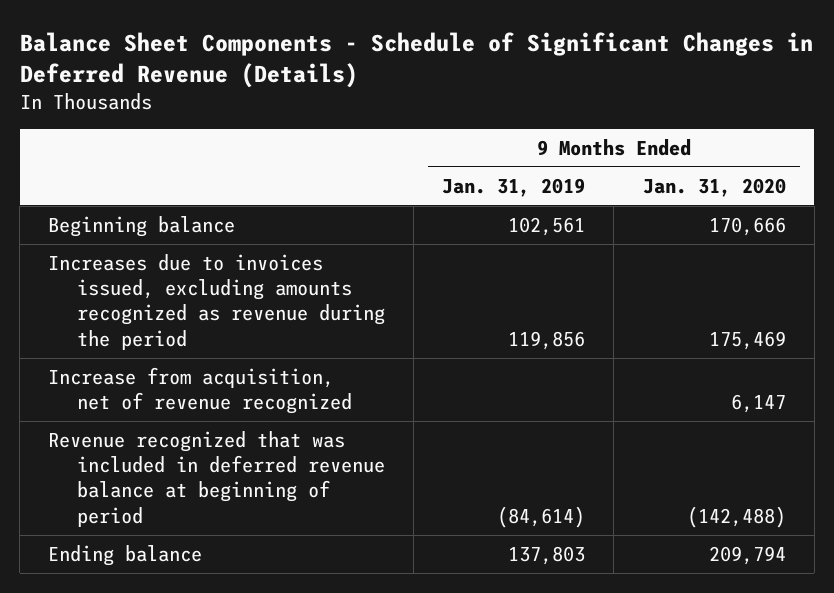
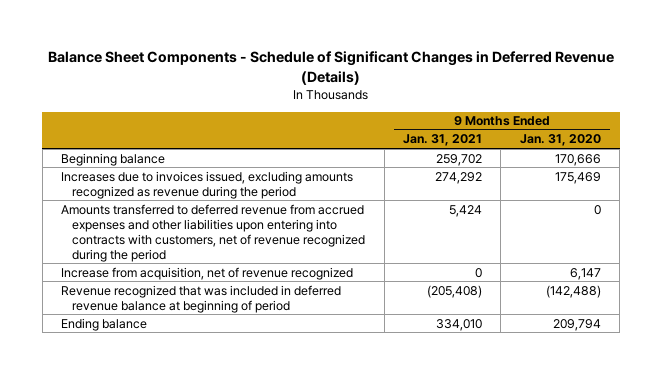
[442,177,586,197] Jan. 31, 2019 -> none
none -> [403,134,483,147] Jan. 31, 2021
none -> [61,203,366,262] Amounts transferred to deferred revenue from accrued expenses and other liabilities upon entering into contracts with customers, net of revenue recognized during the period

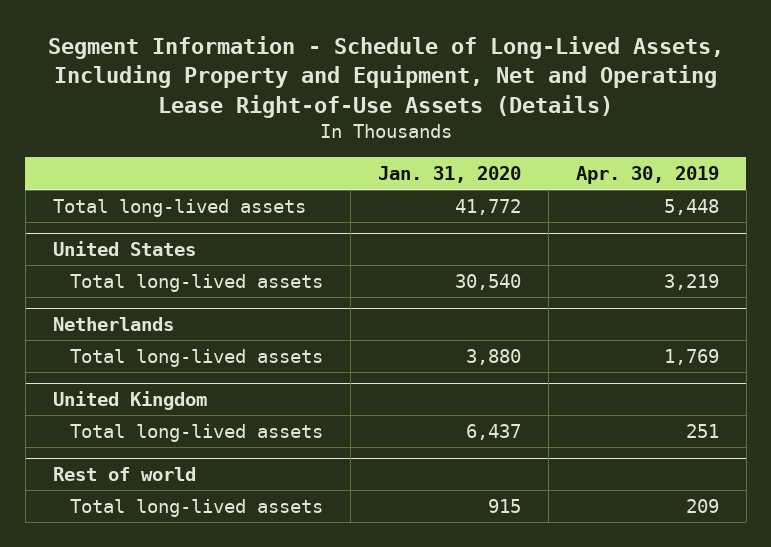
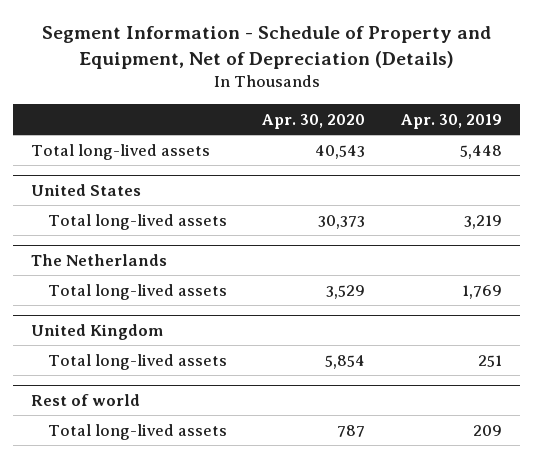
[47,36,724,118] Segment Information - Schedule of Long-Lived Assets, Including Property and Equipment, Net and Operating Lease Right-of-Use Assets (Details) -> [41,26,491,70] Segment Information - Schedule of Property and Equipment, Net of Depreciation (Details)
[377,165,521,183] Jan. 31, 2020 -> none
none -> [262,113,366,129] Apr. 30, 2020
[52,317,174,332] Netherlands -> [31,254,168,267] The Netherlands

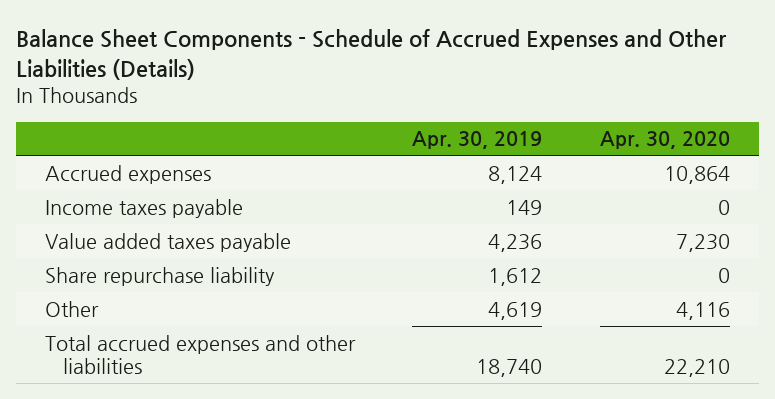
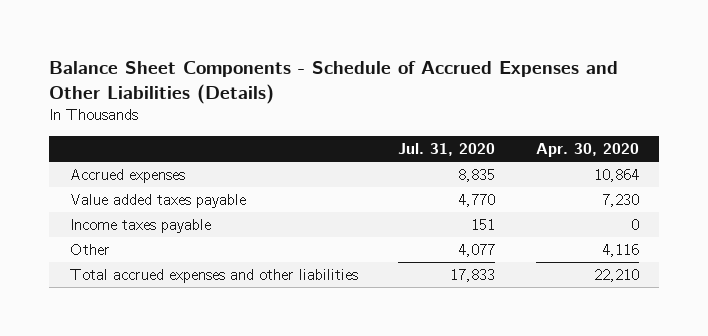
[412,131,543,150] Apr. 30, 2019 -> none
none -> [398,143,496,157] Jul. 31, 2020
[44,266,275,286] Share repurchase liability -> none
[44,198,243,218] Income taxes payable -> [69,219,211,234] Income taxes payable

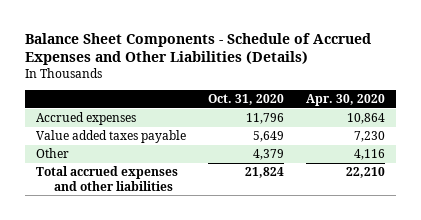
[398,143,496,157] Jul. 31, 2020 -> none
none -> [207,94,284,106] Oct. 31, 2020
[69,219,211,234] Income taxes payable -> none

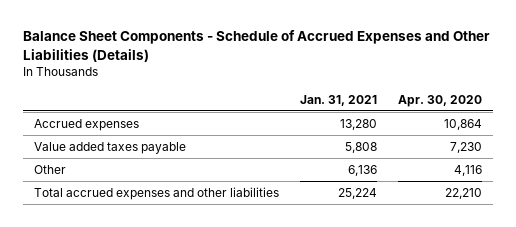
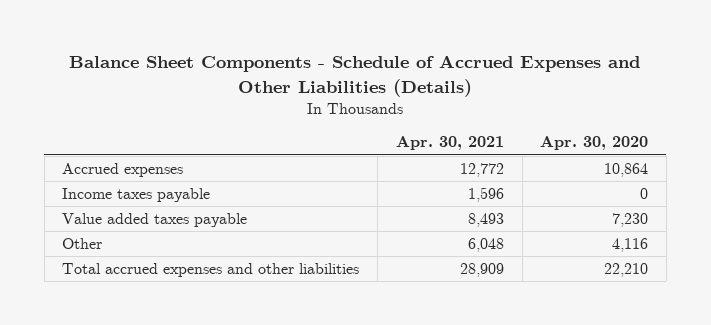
[299,94,377,106] Jan. 31, 2021 -> none
none -> [395,136,504,151] Apr. 30, 2021
none -> [62,187,211,202] Income taxes payable

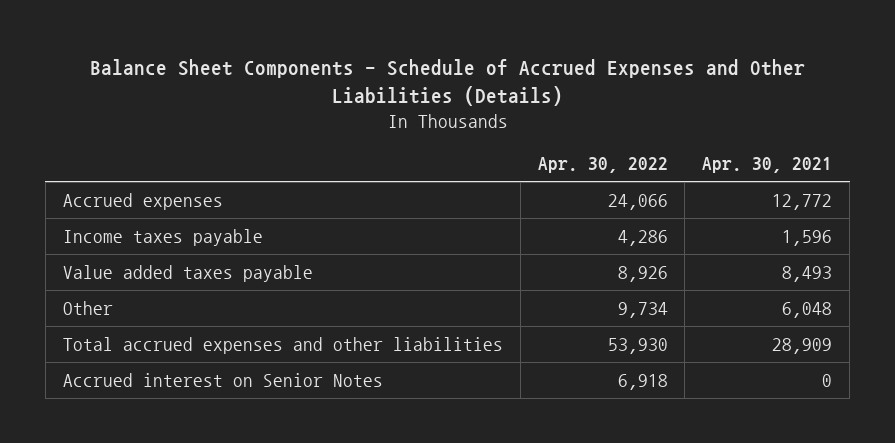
[540,136,649,151] Apr. 30, 2020 -> none
none -> [537,157,668,174] Apr. 30, 2022
none -> [62,373,383,388] Accrued interest on Senior Notes

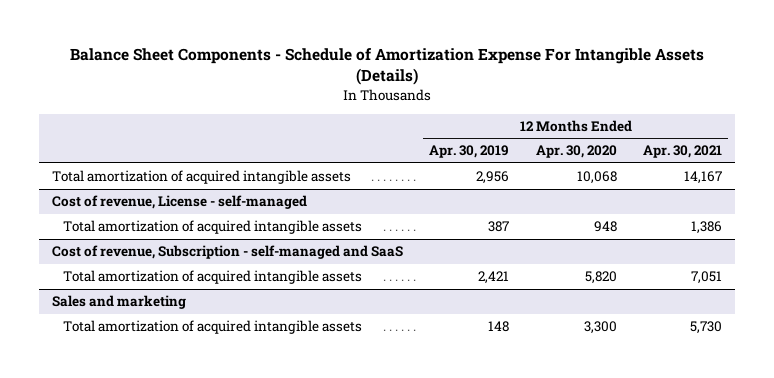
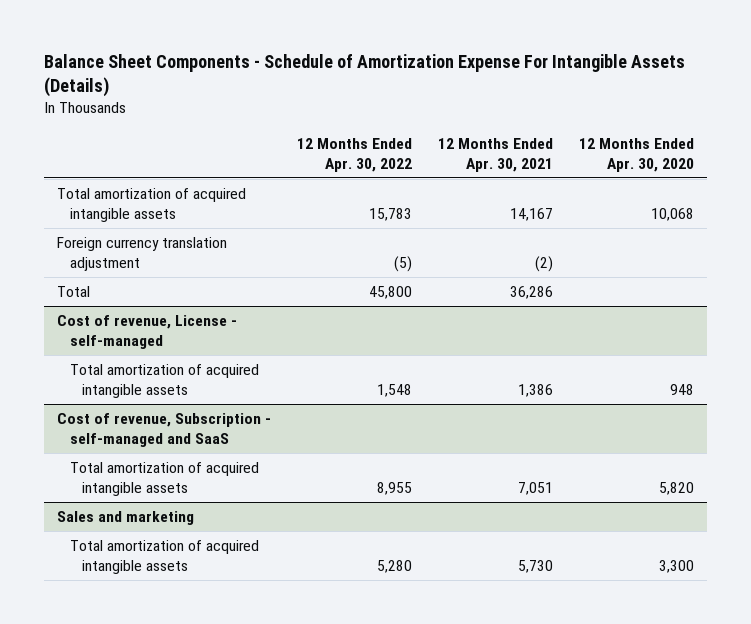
[429,145,510,159] Apr. 30, 2019 -> none
none -> [296,138,412,172] 12 Months Ended Apr. 30, 2022
none -> [56,237,227,271] Foreign currency translation adjustment
none -> [56,286,90,298] Total

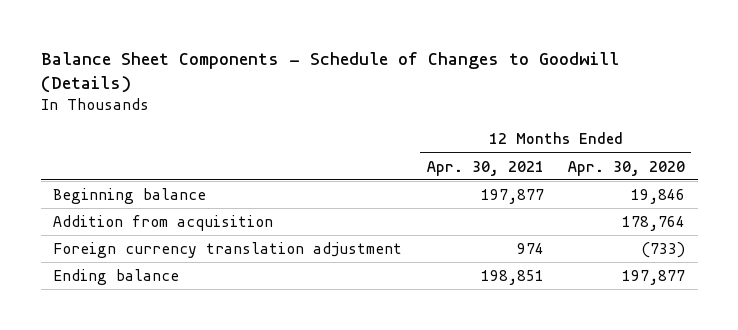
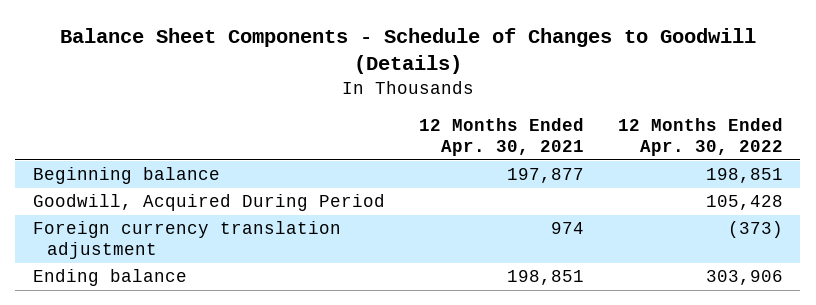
[568,160,686,176] Apr. 30, 2020 -> none
none -> [618,117,784,157] 12 Months Ended Apr. 30, 2022
[52,214,273,231] Addition from acquisition -> [32,194,385,212] Goodwill, Acquired During Period

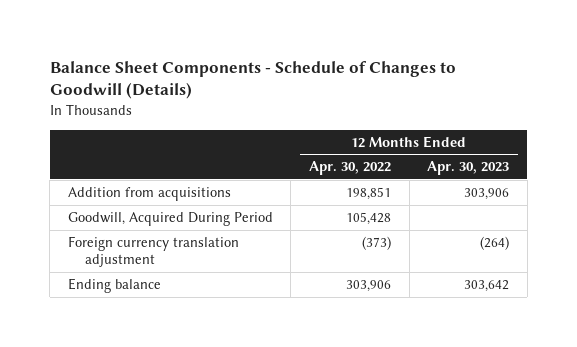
[418,117,584,157] 12 Months Ended Apr. 30, 2021 -> none
none -> [427,161,510,176] Apr. 30, 2023
[32,167,220,185] Beginning balance -> [67,187,231,202] Addition from acquisitions

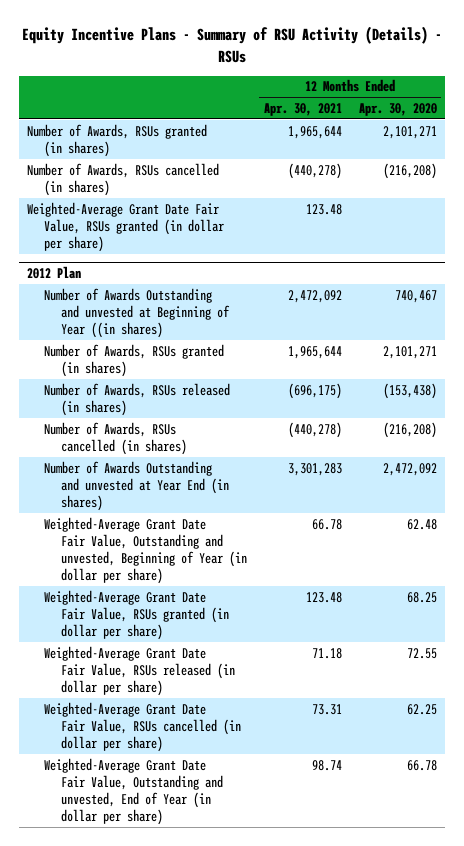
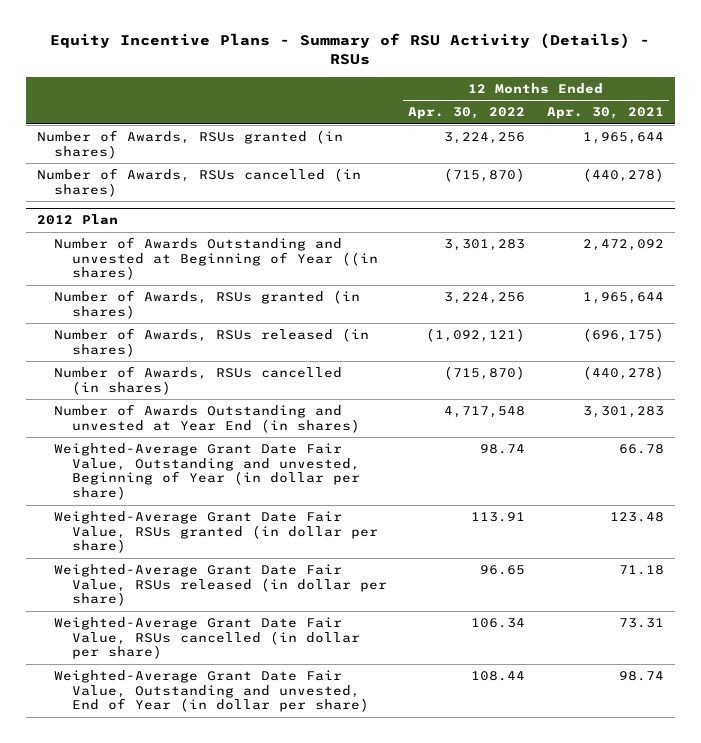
[358,102,437,116] Apr. 30, 2020 -> none
none -> [408,107,526,120] Apr. 30, 2022
[27,201,224,253] Weighted-Average Grant Date Fair Value, RSUs granted (in dollar per share) -> none

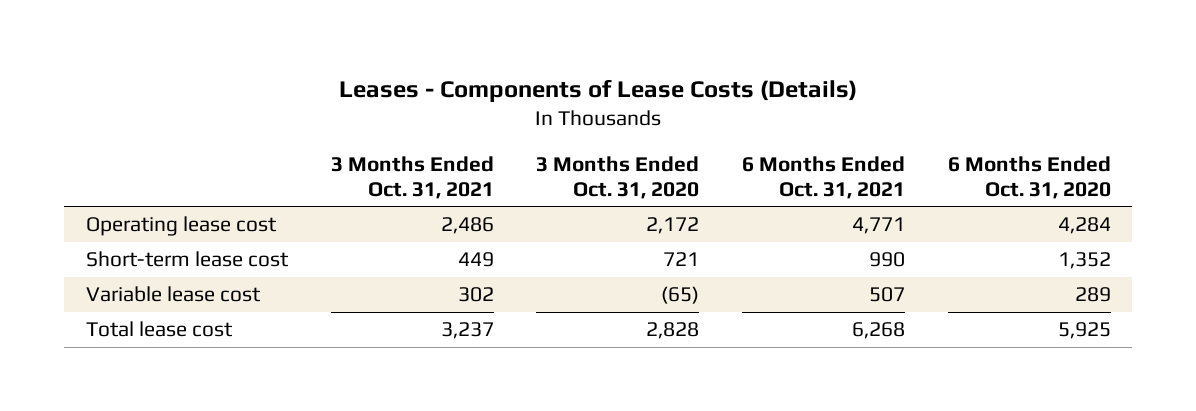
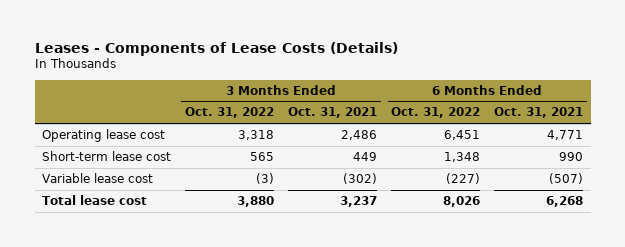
[536,155,700,199] 3 Months Ended Oct. 31, 2020 -> none
[947,155,1111,199] 6 Months Ended Oct. 31, 2020 -> none
none -> [184,107,274,119] Oct. 31, 2022
none -> [391,107,481,119] Oct. 31, 2022
[457,287,494,303] 302 -> [343,173,378,185] (302)
[868,287,905,303] 507 -> [549,173,584,185] (507)

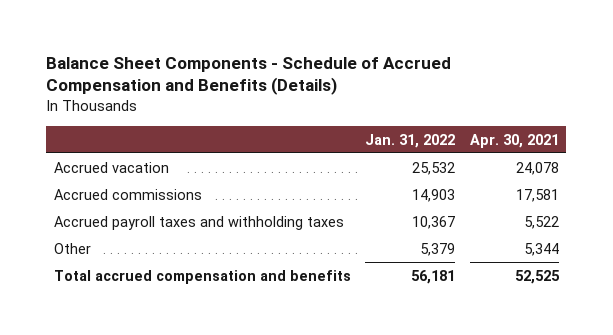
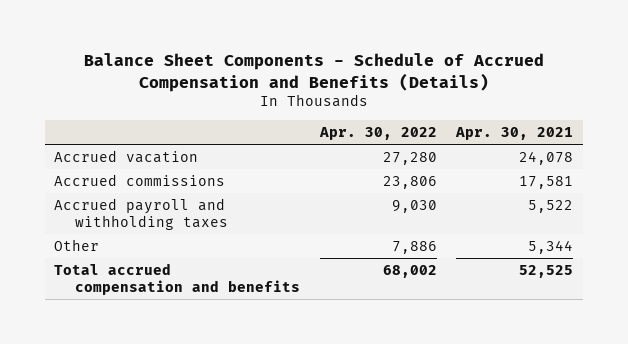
[365,133,456,148] Jan. 31, 2022 -> none
none -> [318,126,437,140] Apr. 30, 2022
[53,215,344,230] Accrued payroll taxes and withholding taxes -> [54,197,229,231] Accrued payroll and withholding taxes

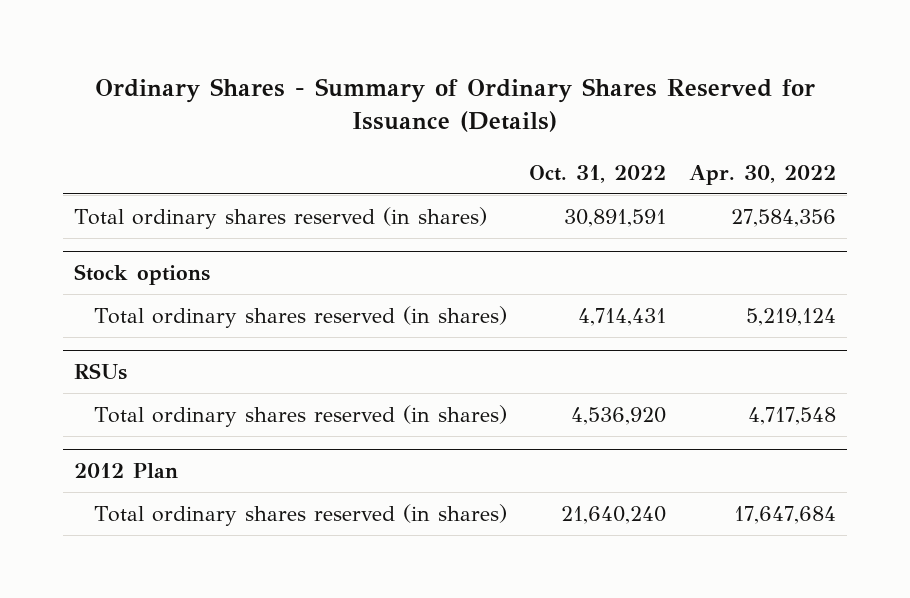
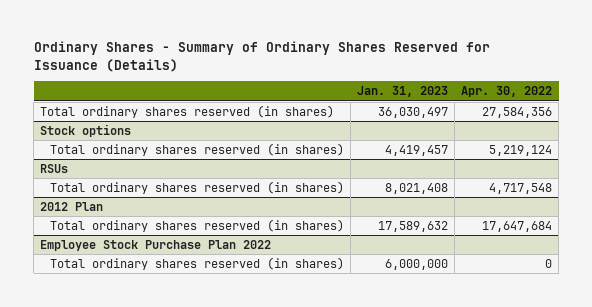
[529,164,667,183] Oct. 31, 2022 -> none
none -> [357,86,449,98] Jan. 31, 2023
none -> [40,239,272,251] Employee Stock Purchase Plan 2022
none -> [50,256,345,270] Total ordinary shares reserved (in shares)

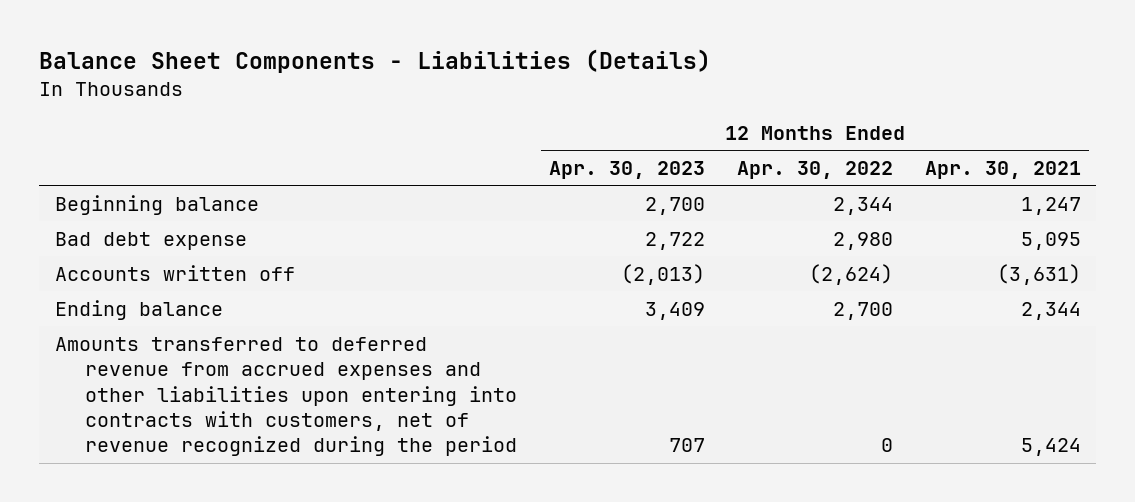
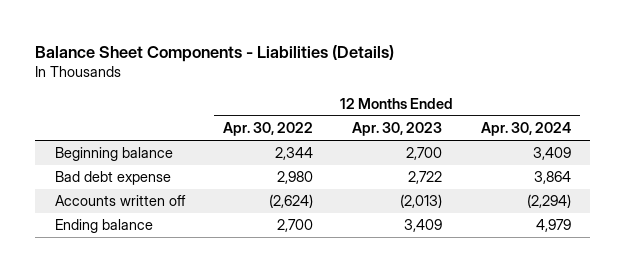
[924,160,1081,179] Apr. 30, 2021 -> none
none -> [480,122,571,137] Apr. 30, 2024
[54,336,517,457] Amounts transferred to deferred revenue from accrued expenses and other liabilities upon entering into contracts with customers, net of revenue recognized during the period -> none

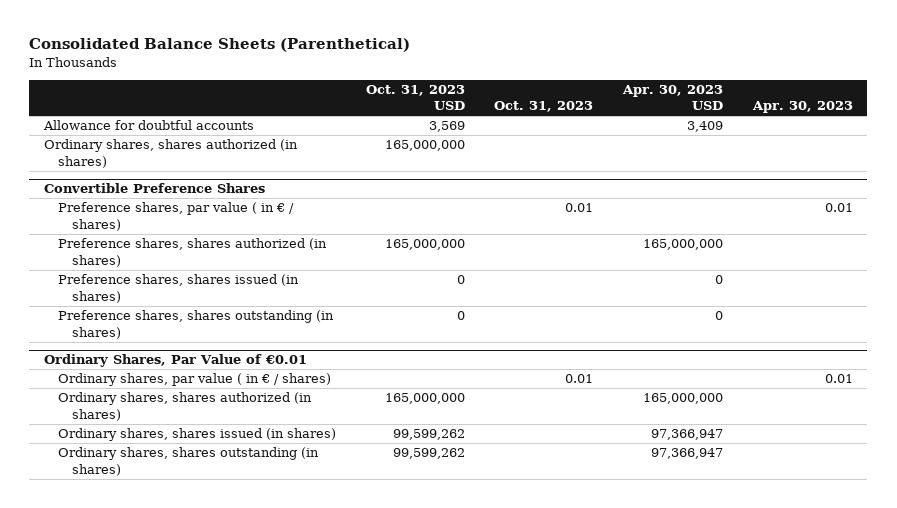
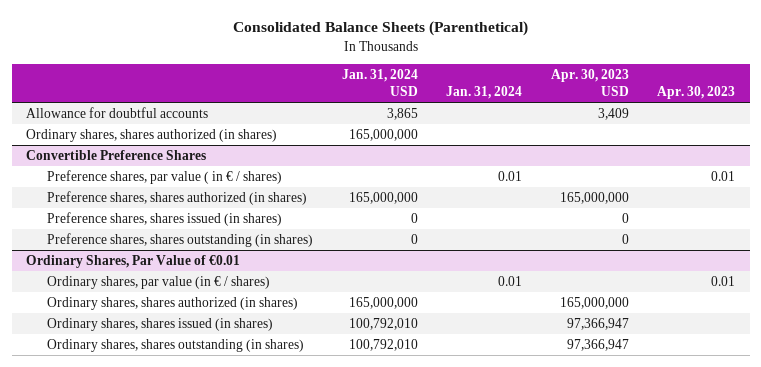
[365,85,465,111] Oct. 31, 2023 USD -> none
[494,101,594,113] Oct. 31, 2023 -> none
none -> [341,68,418,96] Jan. 31, 2024 USD
none -> [446,85,523,99] Jan. 31, 2024
[58,373,332,387] Ordinary shares, par value ( in € / shares) -> [46,276,270,290] Ordinary shares, par value (in € / shares)

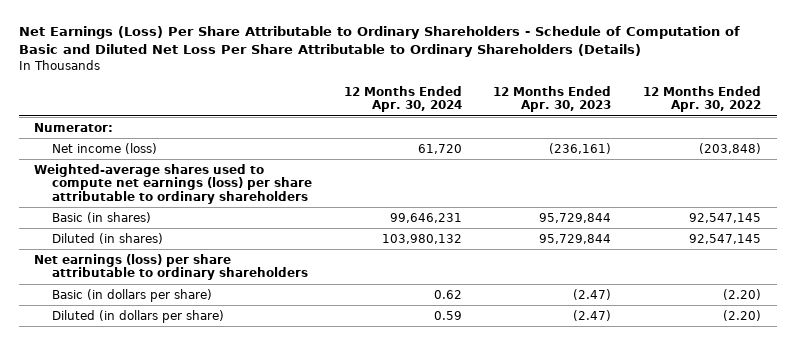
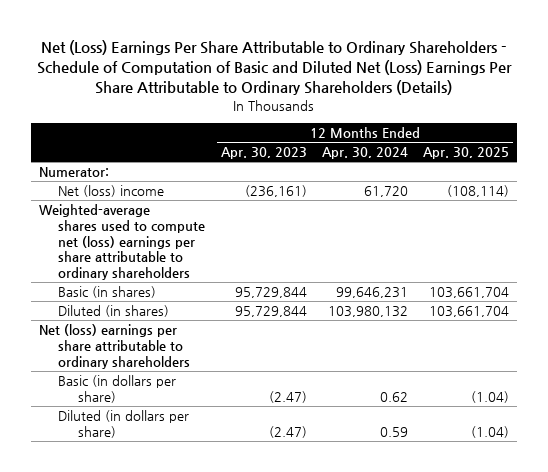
[18,26,740,58] Net Earnings (Loss) Per Share Attributable to Ordinary Shareholders - Schedule of Computation of Basic and Diluted Net Loss Per Share Attributable to Ordinary Shareholders (Details) -> [36,39,512,96] Net (Loss) Earnings Per Share Attributable to Ordinary Shareholders - Schedule of Computation of Basic and Diluted Net (Loss) Earnings Per Share Attributable to Ordinary Shareholders (Details)
[642,85,761,113] 12 Months Ended Apr. 30, 2022 -> none
none -> [423,147,510,160] Apr. 30, 2025
[52,142,158,154] Net income (loss) -> [58,185,165,198] Net (loss) income
[34,163,313,204] Weighted-average shares used to compute net earnings (loss) per share attributable to ordinary shareholders -> [38,204,206,281] Weighted-average shares used to compute net (loss) earnings per share attributable to ordinary shareholders
[34,253,309,281] Net earnings (loss) per share attributable to ordinary shareholders -> [38,324,191,369] Net (loss) earnings per share attributable to ordinary shareholders

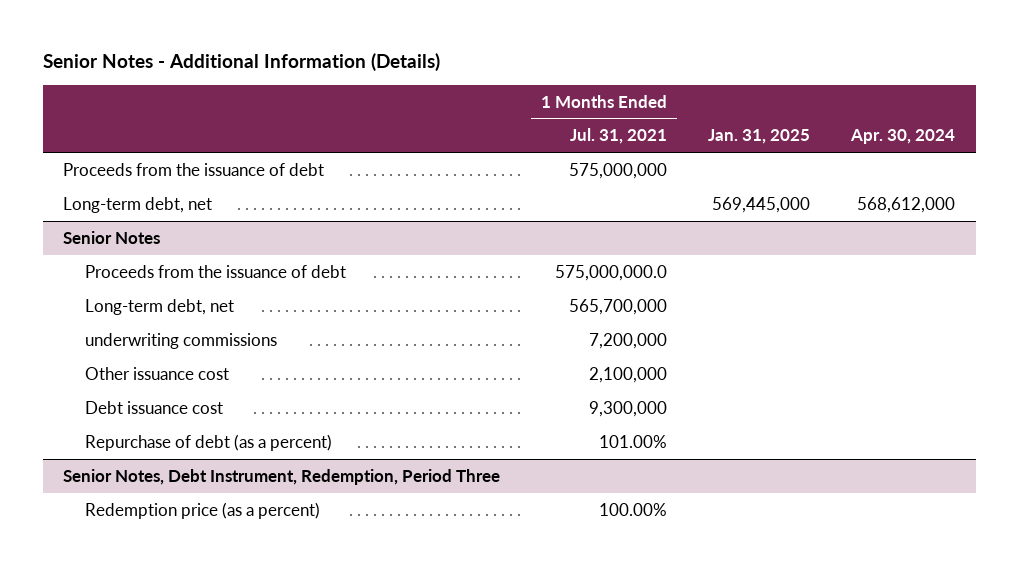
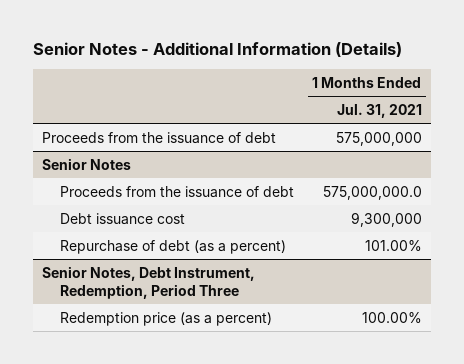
[708,129,811,145] Jan. 31, 2025 -> none
[850,129,956,145] Apr. 30, 2024 -> none
[63,196,213,213] Long-term debt, net -> none
[84,298,234,315] Long-term debt, net -> none
[84,332,277,349] underwriting commissions -> none
[84,366,229,380] Other issuance cost -> none

